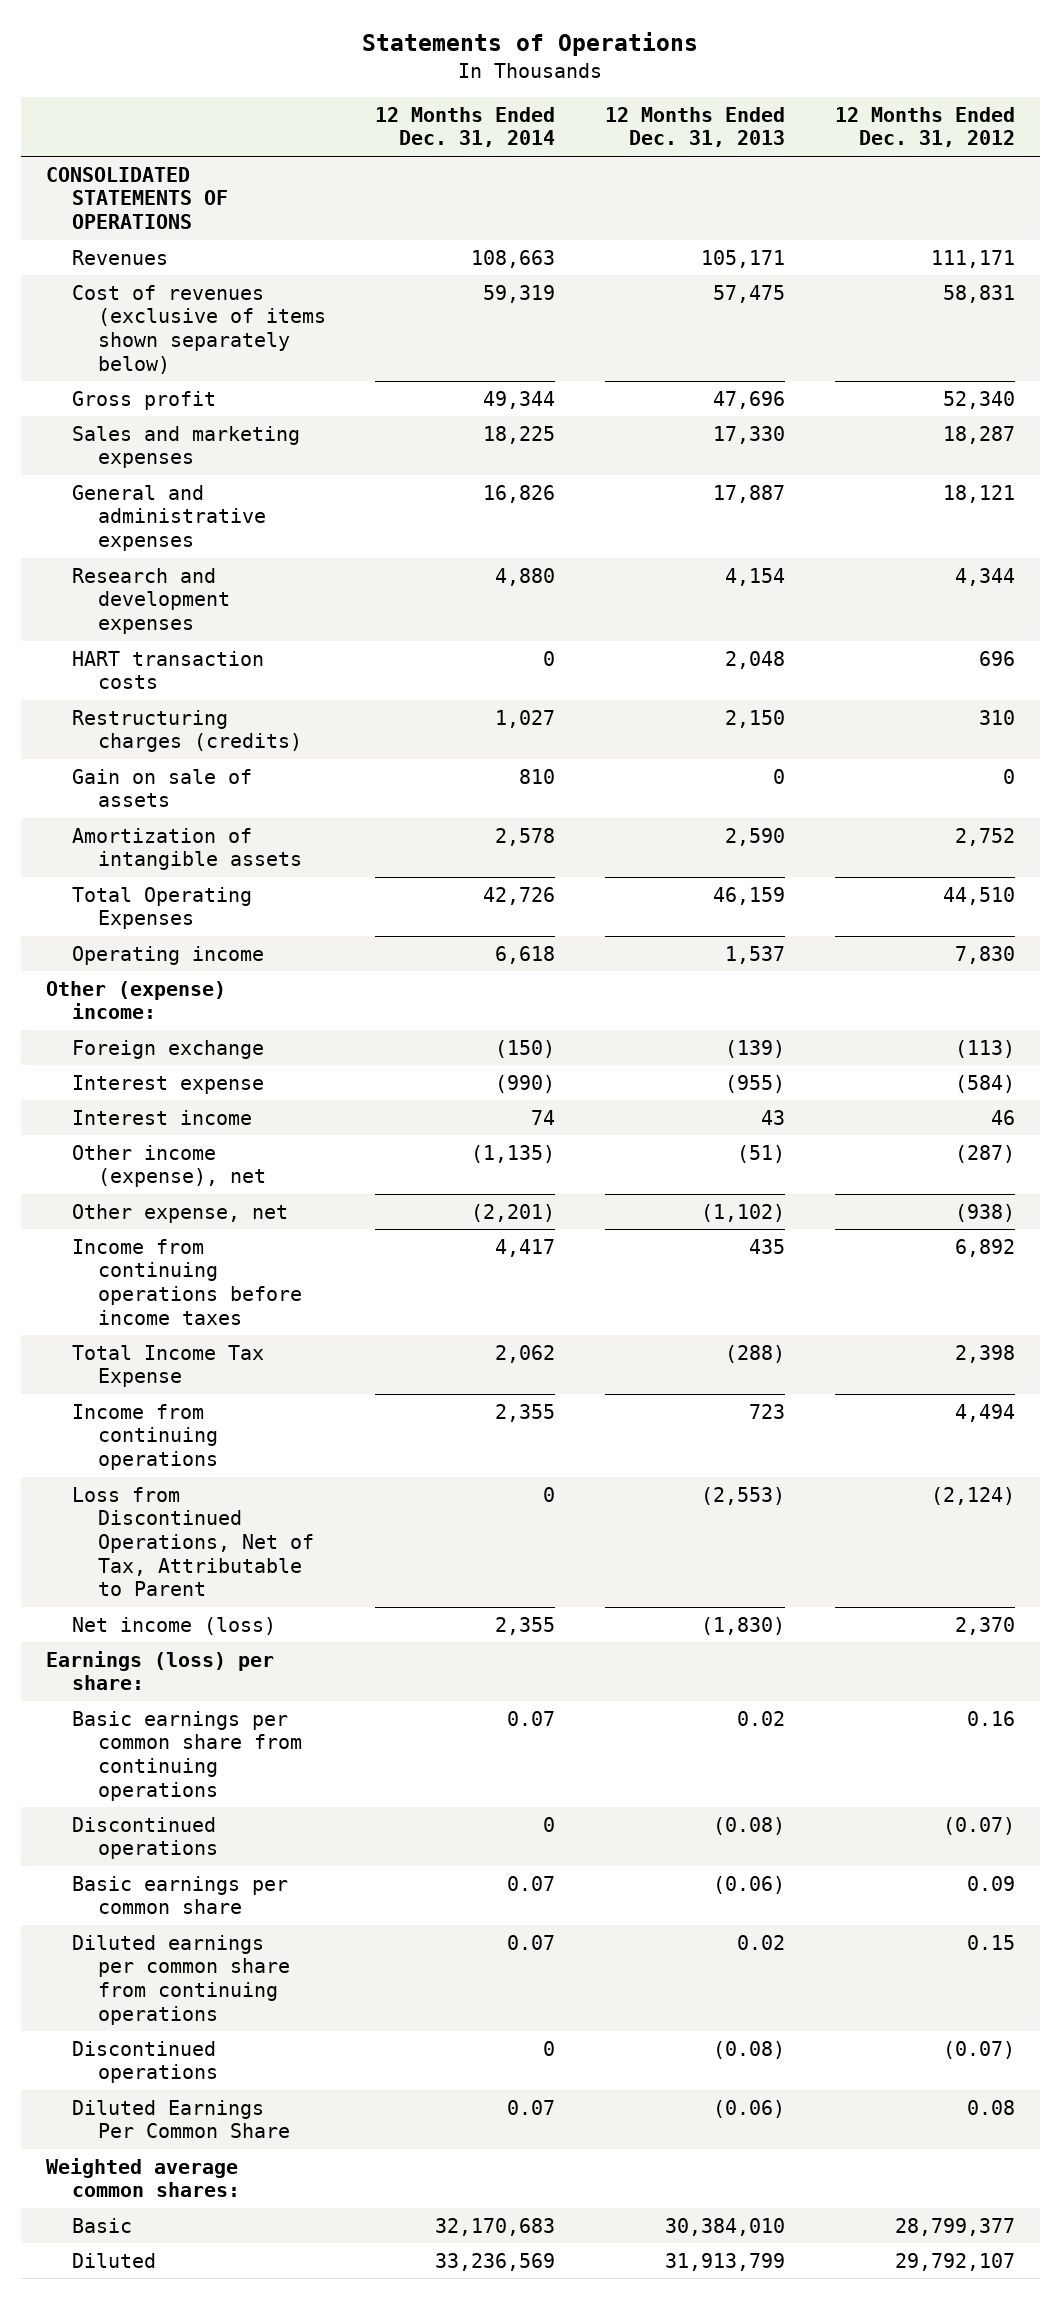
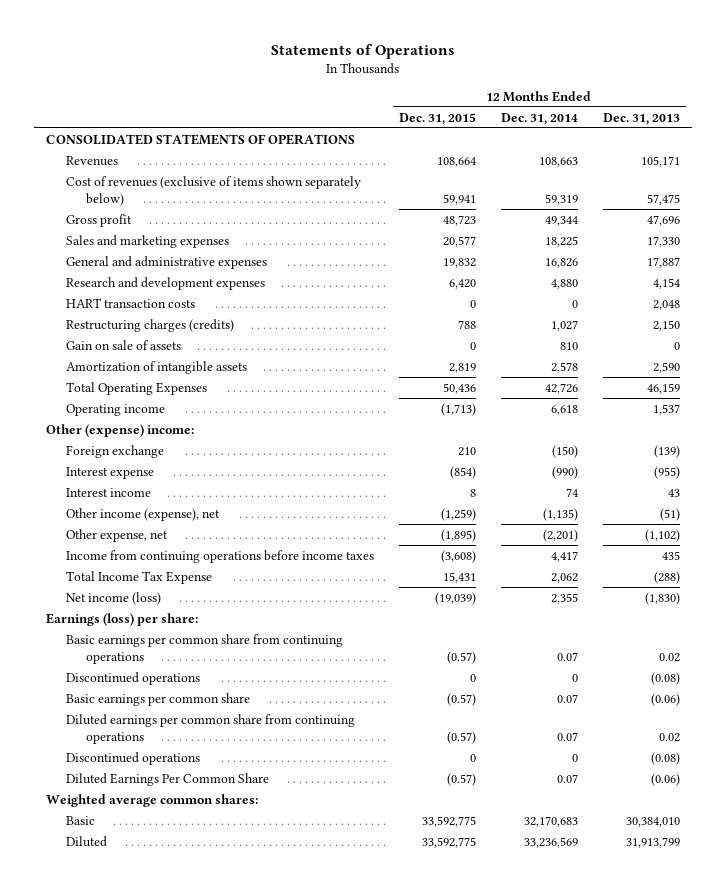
[834,106,1015,148] 12 Months Ended Dec. 31, 2012 -> none
none -> [398,112,476,125] Dec. 31, 2015
[71,1403,218,1471] Income from continuing operations -> none
[71,1486,314,1597] Loss from Discontinued Operations, Net of Tax, Attributable to Parent -> none

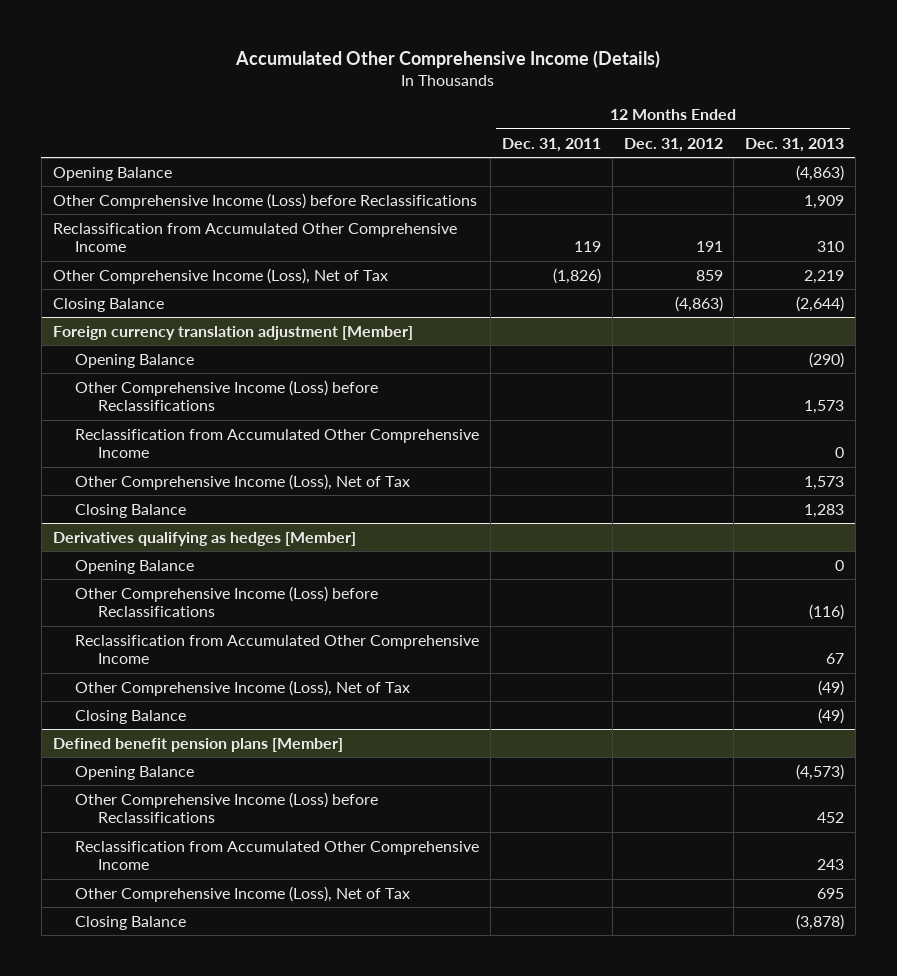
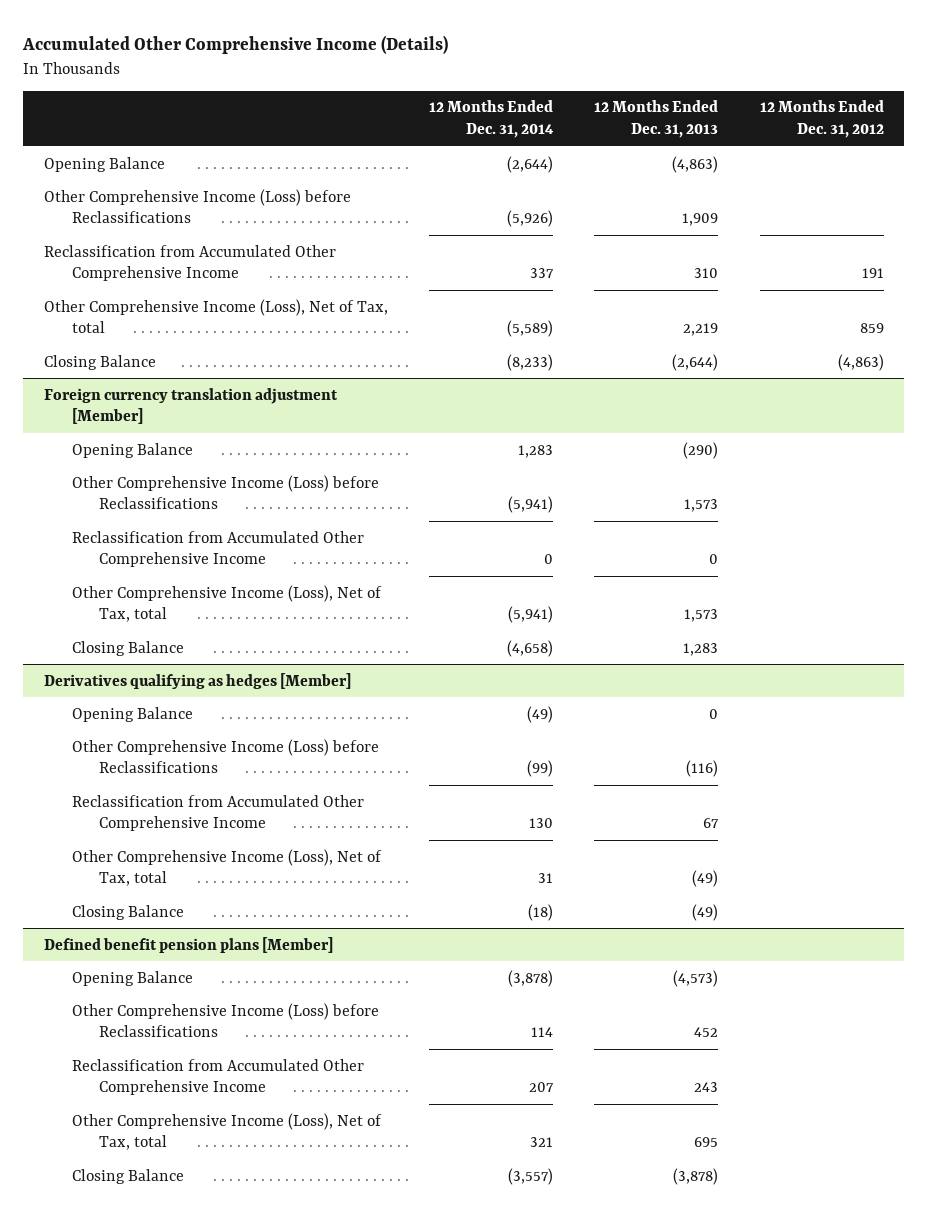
[501,137,601,152] Dec. 31, 2011 -> none
none -> [429,100,555,139] 12 Months Ended Dec. 31, 2014
[52,267,388,284] Other Comprehensive Income (Loss), Net of Tax -> [43,298,388,334] Other Comprehensive Income (Loss), Net of Tax, total
[75,473,411,490] Other Comprehensive Income (Loss), Net of Tax -> [71,584,382,623] Other Comprehensive Income (Loss), Net of Tax, total
[75,679,411,696] Other Comprehensive Income (Loss), Net of Tax -> [71,848,382,887] Other Comprehensive Income (Loss), Net of Tax, total
[75,885,411,902] Other Comprehensive Income (Loss), Net of Tax -> [71,1112,382,1151] Other Comprehensive Income (Loss), Net of Tax, total

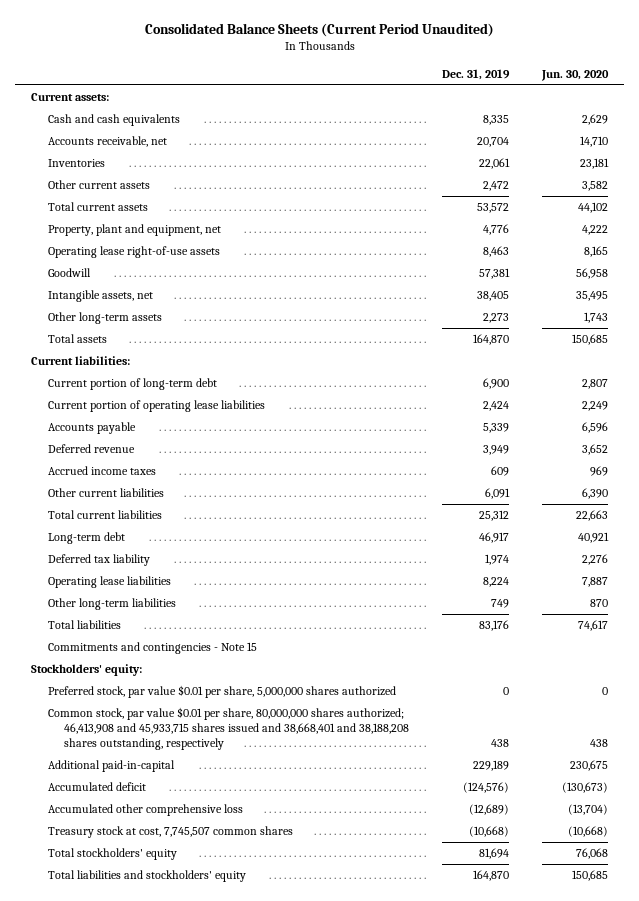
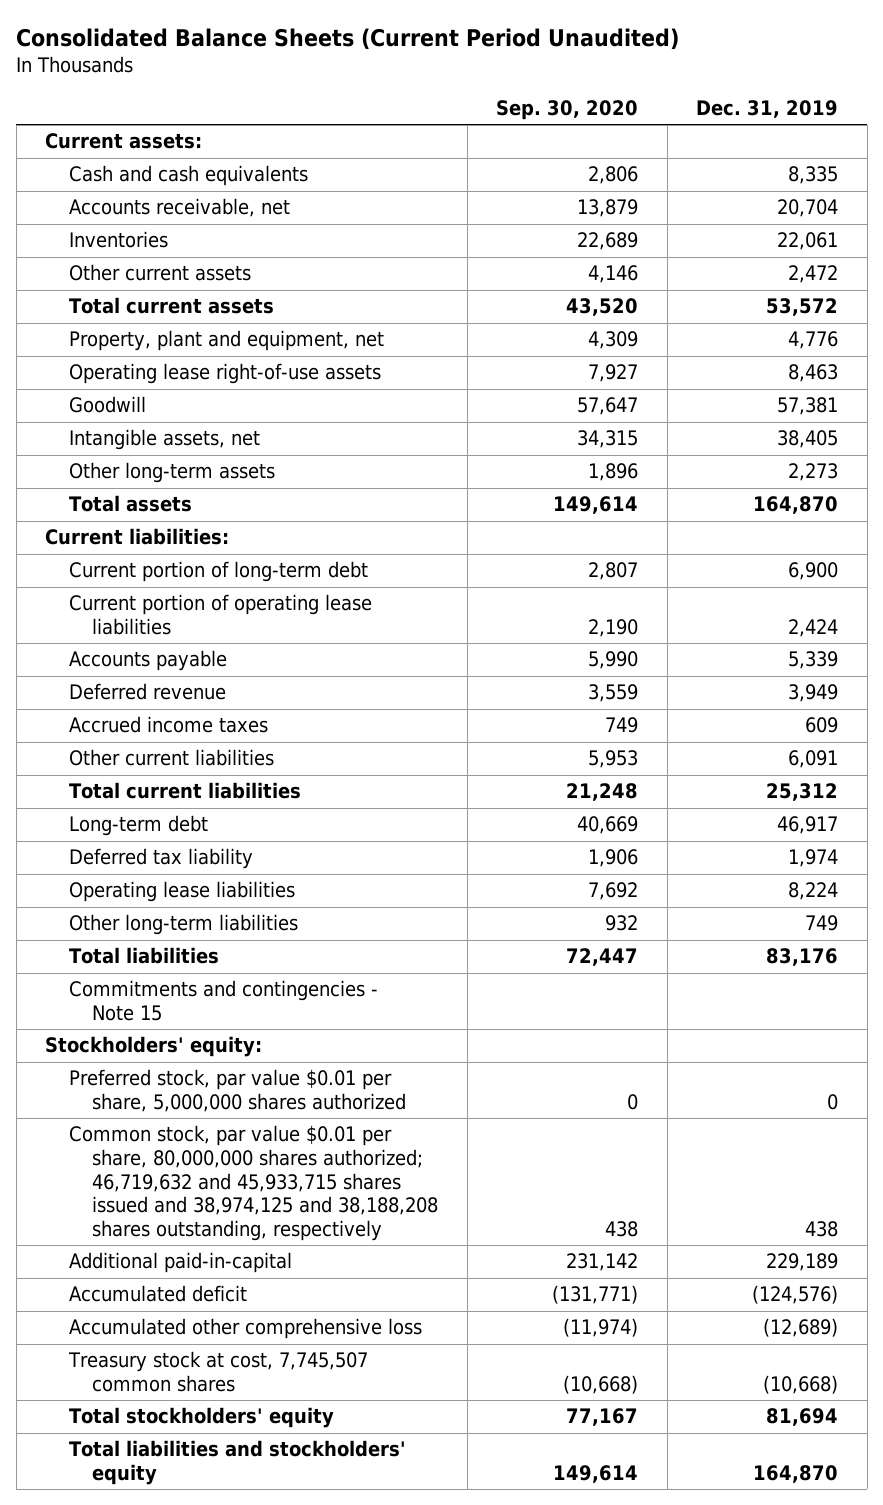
[540,69,609,81] Jun. 30, 2020 -> none
none -> [496,100,639,121] Sep. 30, 2020
[47,707,410,750] Common stock, par value $0.01 per share, 80,000,000 shares authorized; 46,413,908 and 45,933,715 shares issued and 38,668,401 and 38,188,208 shares outstanding, respectively -> [68,1125,439,1242] Common stock, par value $0.01 per share, 80,000,000 shares authorized; 46,719,632 and 45,933,715 shares issued and 38,974,125 and 38,188,208 shares outstanding, respectively

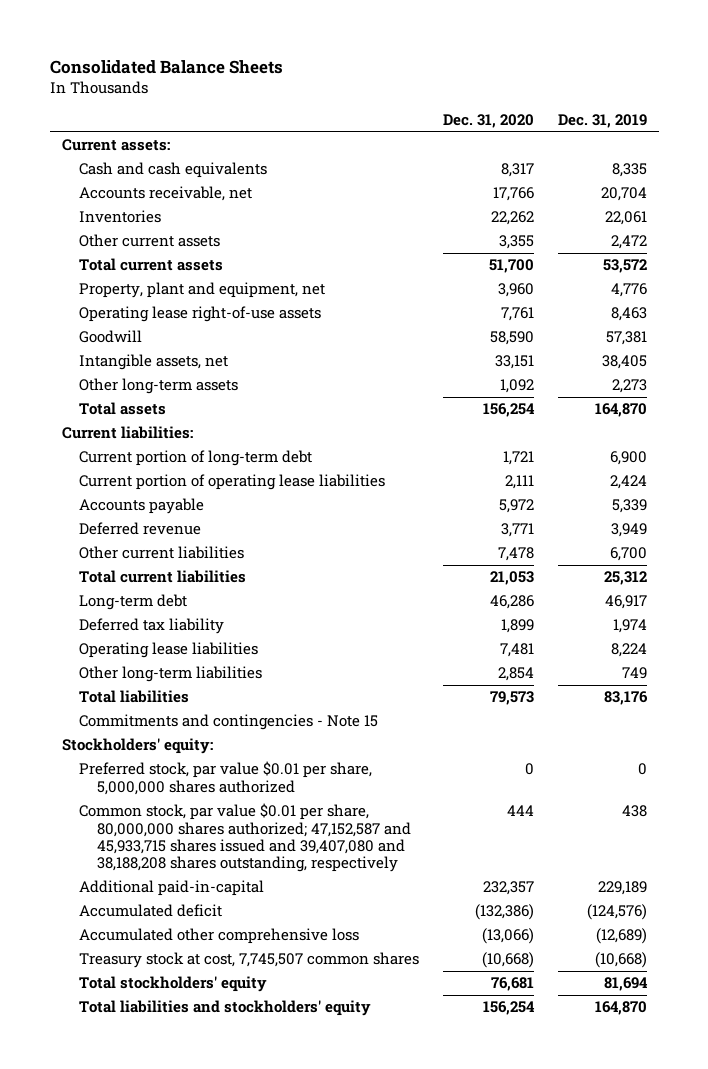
[16,28,680,51] Consolidated Balance Sheets (Current Period Unaudited) -> [49,59,283,74] Consolidated Balance Sheets
[496,100,639,121] Sep. 30, 2020 -> none
none -> [443,113,535,128] Dec. 31, 2020
[68,716,268,734] Accrued income taxes -> none
[788,750,839,769] 6,091 -> [609,547,647,562] 6,700
[68,1125,439,1242] Common stock, par value $0.01 per share, 80,000,000 shares authorized; 46,719,632 and 45,933,715 shares issued and 38,974,125 and 38,188,208 shares outstanding, respectively -> [79,803,412,873] Common stock, par value $0.01 per share, 80,000,000 shares authorized; 47,152,587 and 45,933,715 shares issued and 39,407,080 and 38,188,208 shares outstanding, respectively

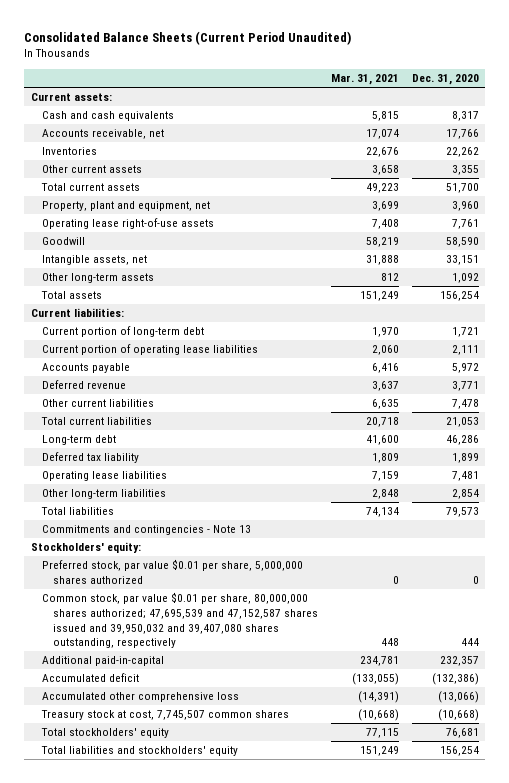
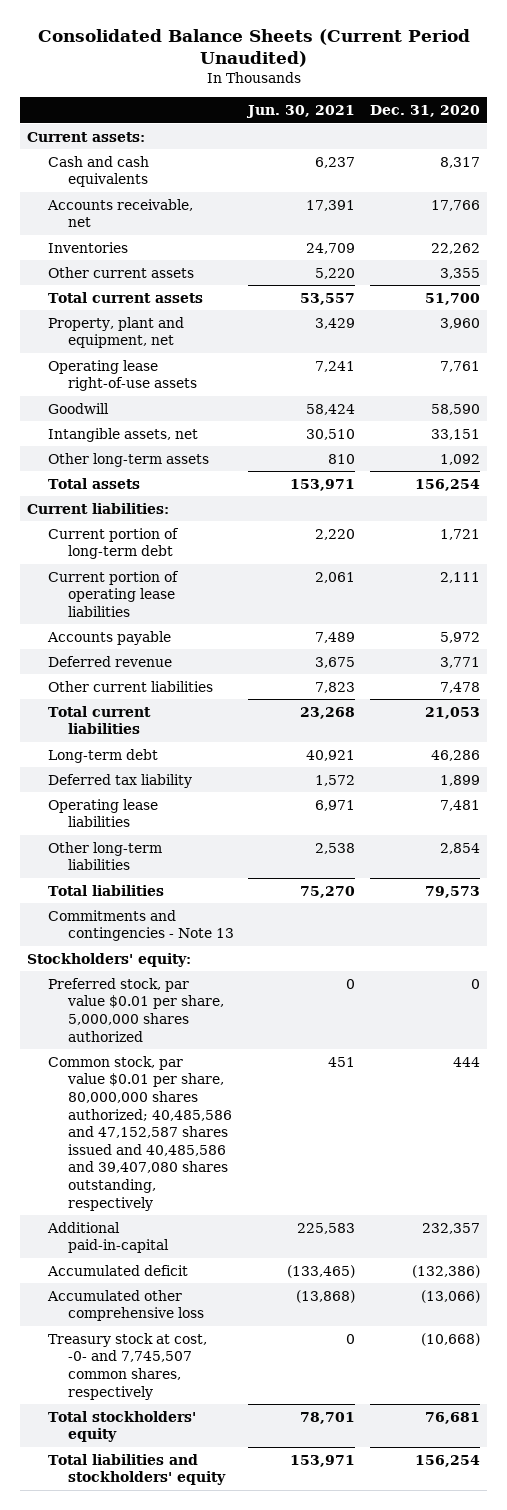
[330,73,399,85] Mar. 31, 2021 -> none
none -> [246,105,356,119] Jun. 30, 2021
[41,592,319,649] Common stock, par value $0.01 per share, 80,000,000 shares authorized; 47,695,539 and 47,152,587 shares issued and 39,950,032 and 39,407,080 shares outstanding, respectively -> [47,1055,232,1211] Common stock, par value $0.01 per share, 80,000,000 shares authorized; 40,485,586 and 47,152,587 shares issued and 40,485,586 and 39,407,080 shares outstanding, respectively
[40,710,289,721] Treasury stock at cost, 7,745,507 common shares -> [47,1332,207,1400] Treasury stock at cost, -0- and 7,745,507 common shares, respectively

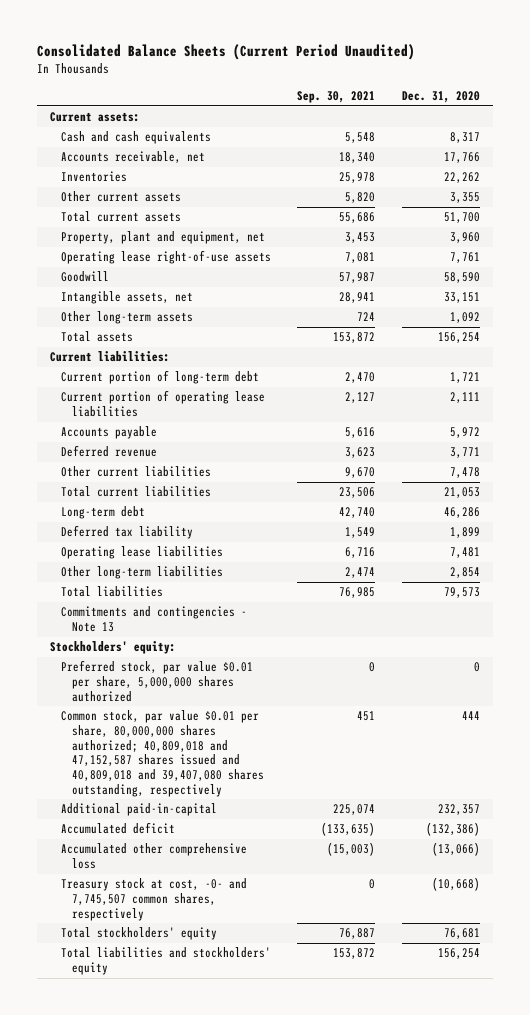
[246,105,356,119] Jun. 30, 2021 -> none
none -> [297,91,376,104] Sep. 30, 2021
[47,1055,232,1211] Common stock, par value $0.01 per share, 80,000,000 shares authorized; 40,485,586 and 47,152,587 shares issued and 40,485,586 and 39,407,080 shares outstanding, respectively -> [60,710,264,797] Common stock, par value $0.01 per share, 80,000,000 shares authorized; 40,809,018 and 47,152,587 shares issued and 40,809,018 and 39,407,080 shares outstanding, respectively

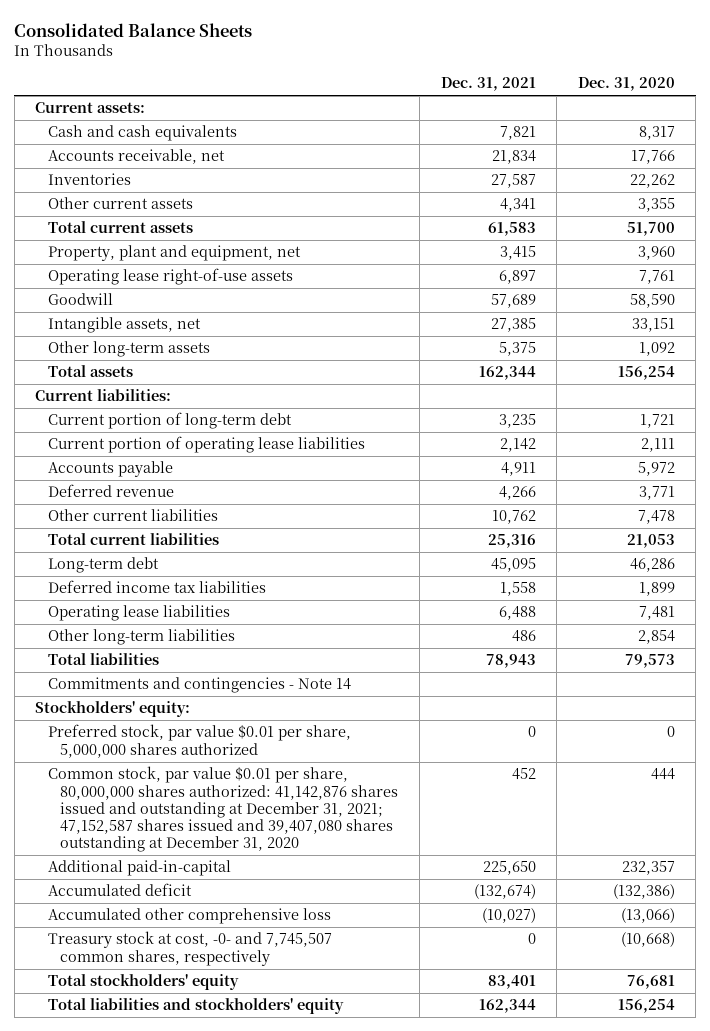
[36,44,415,61] Consolidated Balance Sheets (Current Period Unaudited) -> [14,22,253,37] Consolidated Balance Sheets
[297,91,376,104] Sep. 30, 2021 -> none
none -> [440,77,536,92] Dec. 31, 2021
[60,525,193,540] Deferred tax liability -> [47,580,266,594] Deferred income tax liabilities
[60,606,247,633] Commitments and contingencies - Note 13 -> [47,677,351,694] Commitments and contingencies - Note 14
[60,710,264,797] Common stock, par value $0.01 per share, 80,000,000 shares authorized; 40,809,018 and 47,152,587 shares issued and 40,809,018 and 39,407,080 shares outstanding, respectively -> [47,766,399,853] Common stock, par value $0.01 per share, 80,000,000 shares authorized: 41,142,876 shares issued and outstanding at December 31, 2021; 47,152,587 shares issued and 39,407,080 shares outstanding at December 31, 2020

